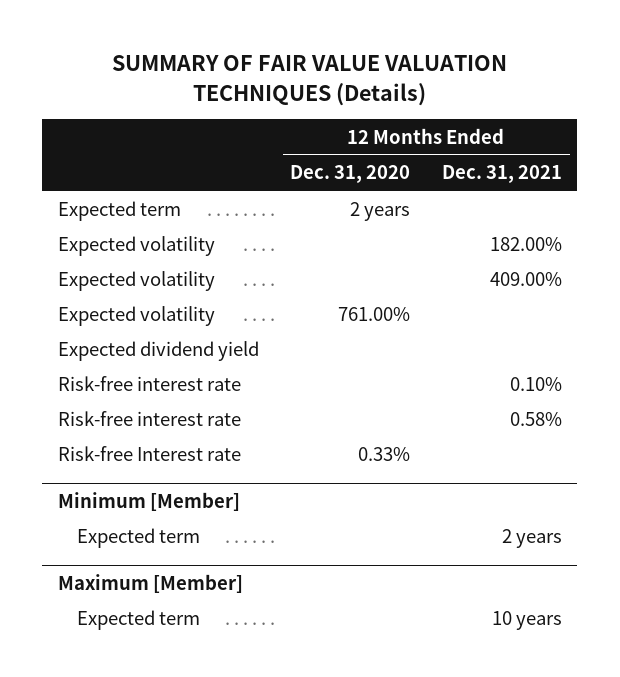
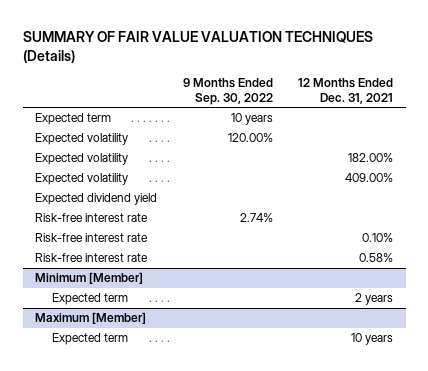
[290,165,411,184] Dec. 31, 2020 -> none
none -> [182,78,273,105] 9 Months Ended Sep. 30, 2022
[58,305,216,326] Expected volatility -> [35,133,129,146] Expected volatility
none -> [35,213,149,223] Risk-free interest rate
[58,445,242,461] Risk-free Interest rate -> none

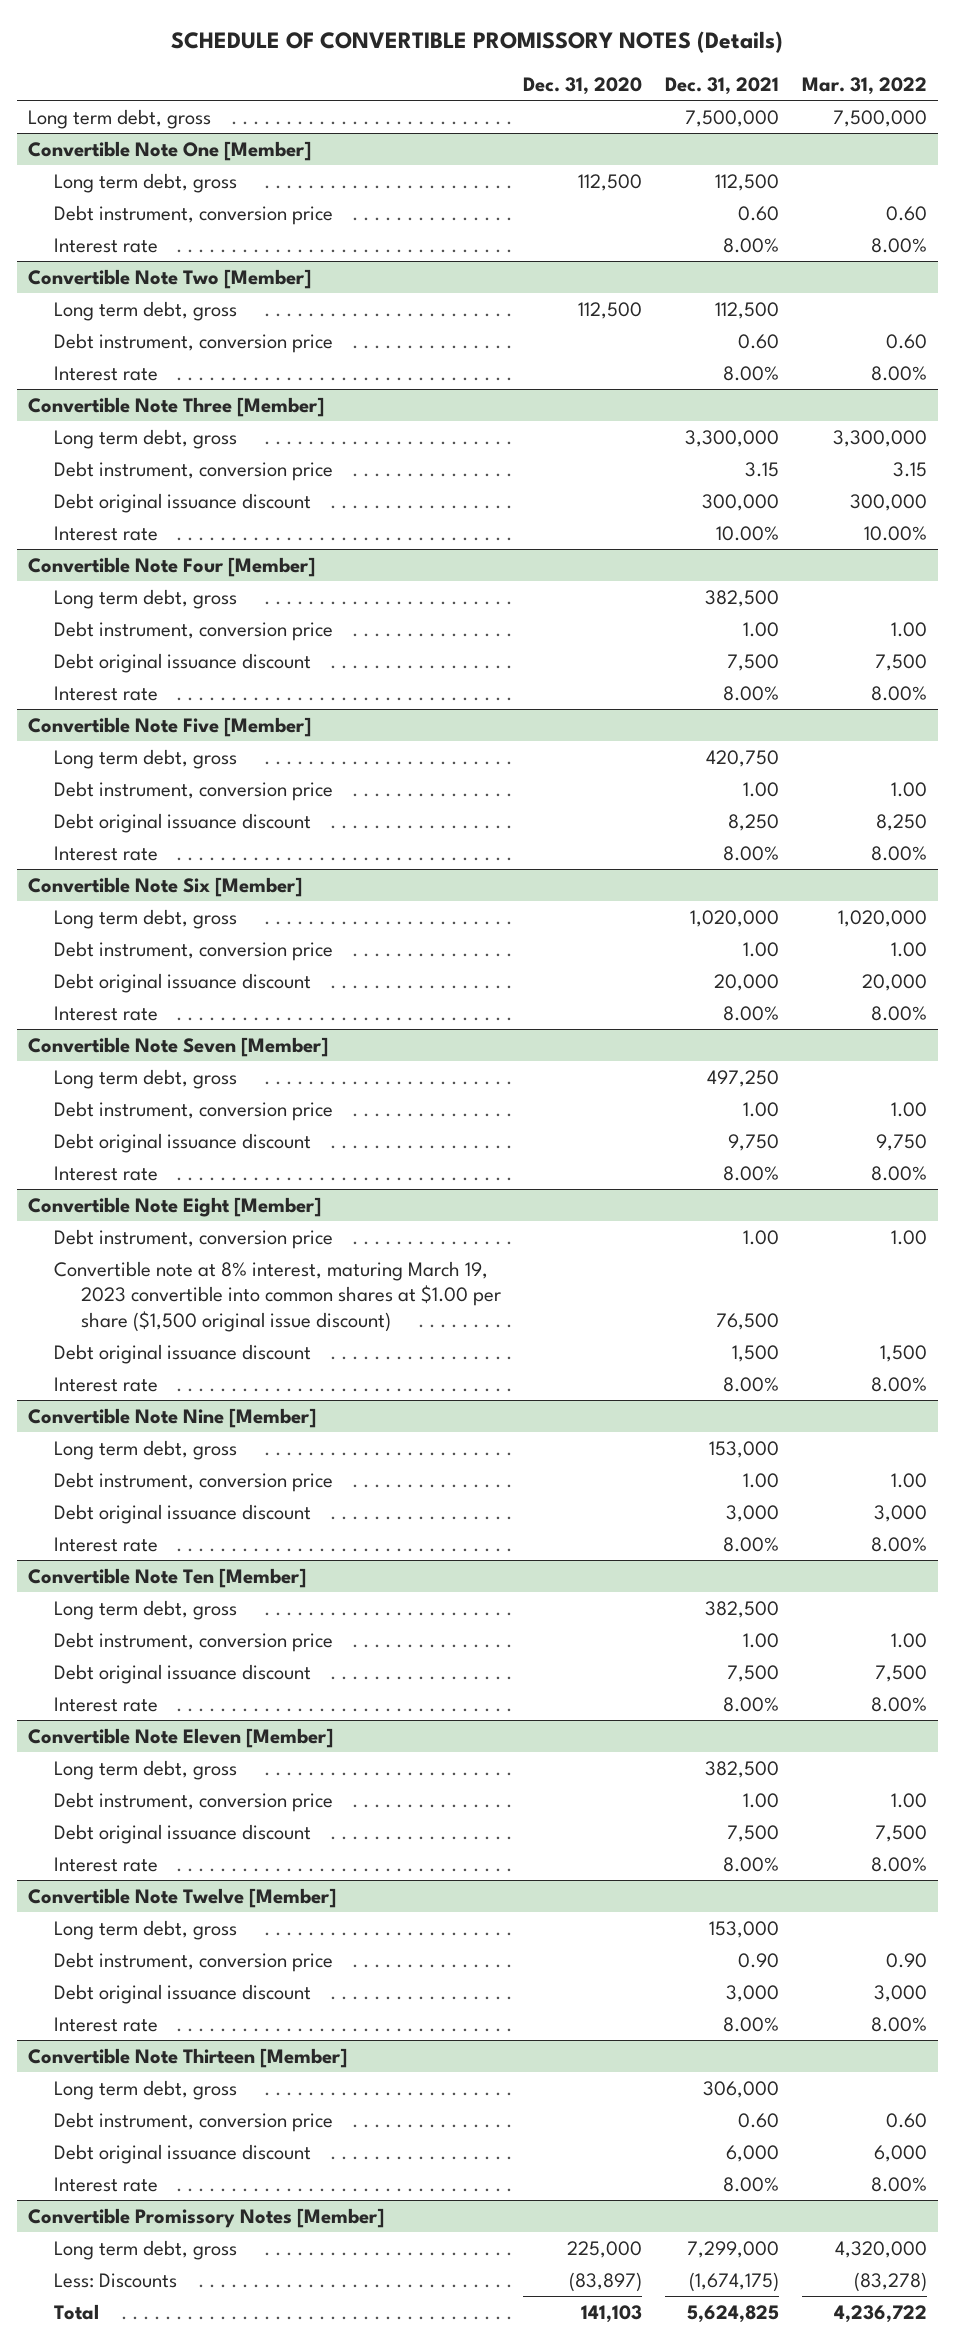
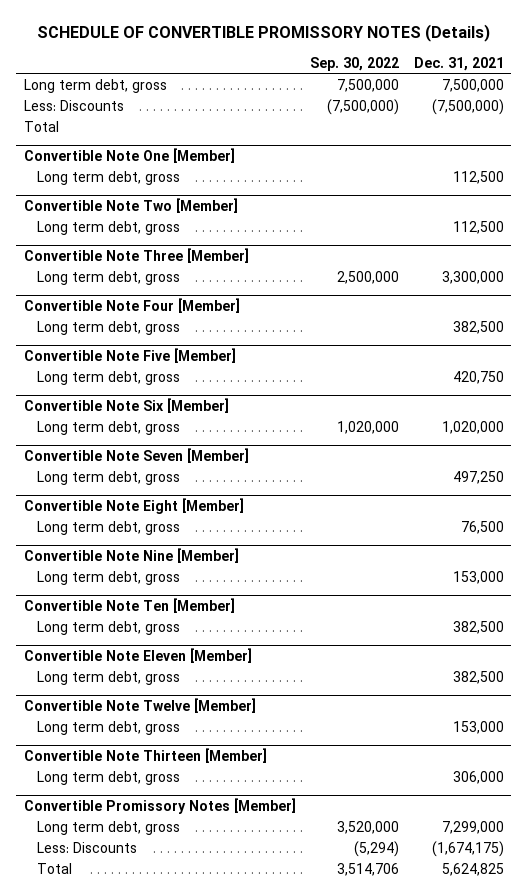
[523,77,643,96] Dec. 31, 2020 -> none
[801,77,927,96] Mar. 31, 2022 -> none
none -> [310,56,400,71] Sep. 30, 2022
none -> [23,99,124,111] Less: Discounts
none -> [23,120,59,132] Total
[54,204,334,225] Debt instrument, conversion price -> none
[54,237,159,253] Interest rate -> none
[54,332,334,353] Debt instrument, conversion price -> none
[54,365,159,381] Interest rate -> none
[54,460,334,481] Debt instrument, conversion price -> none
[54,492,312,513] Debt original issuance discount -> none
[54,525,159,541] Interest rate -> none
[54,620,334,641] Debt instrument, conversion price -> none
[54,652,312,673] Debt original issuance discount -> none
[54,685,159,701] Interest rate -> none
[54,780,334,801] Debt instrument, conversion price -> none
[54,812,312,833] Debt original issuance discount -> none
[54,845,159,861] Interest rate -> none
[54,940,334,961] Debt instrument, conversion price -> none
[54,972,312,993] Debt original issuance discount -> none
[54,1005,159,1021] Interest rate -> none
[54,1100,334,1121] Debt instrument, conversion price -> none
[54,1132,312,1153] Debt original issuance discount -> none
[54,1165,159,1181] Interest rate -> none
[54,1228,334,1249] Debt instrument, conversion price -> none
[54,1343,312,1364] Debt original issuance discount -> none
[54,1376,159,1392] Interest rate -> none
[54,1260,501,1333] Convertible note at 8% interest, maturing March 19, 2023 convertible into common shares at $1.00 per share ($1,500 original issue discount) -> [37,520,181,535] Long term debt, gross
[54,1471,334,1492] Debt instrument, conversion price -> none
[54,1503,312,1524] Debt original issuance discount -> none
[54,1536,159,1552] Interest rate -> none
[54,1631,334,1652] Debt instrument, conversion price -> none
[54,1663,312,1684] Debt original issuance discount -> none
[54,1696,159,1712] Interest rate -> none
[54,1791,334,1812] Debt instrument, conversion price -> none
[54,1823,312,1844] Debt original issuance discount -> none
[54,1856,159,1872] Interest rate -> none
[54,1951,334,1972] Debt instrument, conversion price -> none
[54,1983,312,2004] Debt original issuance discount -> none
[54,2016,159,2032] Interest rate -> none
[54,2111,334,2132] Debt instrument, conversion price -> none
[54,2143,312,2164] Debt original issuance discount -> none
[54,2176,159,2192] Interest rate -> none

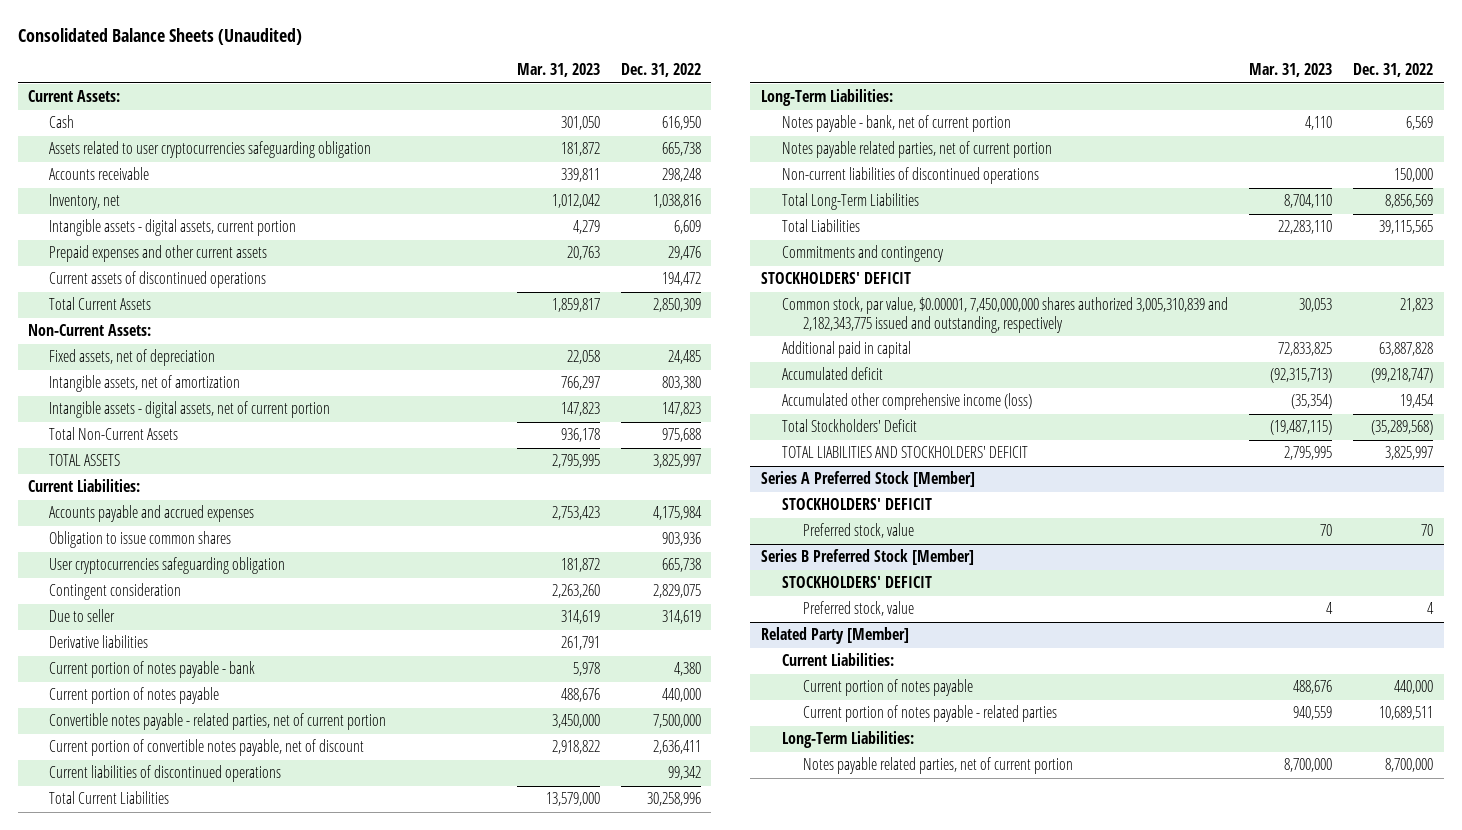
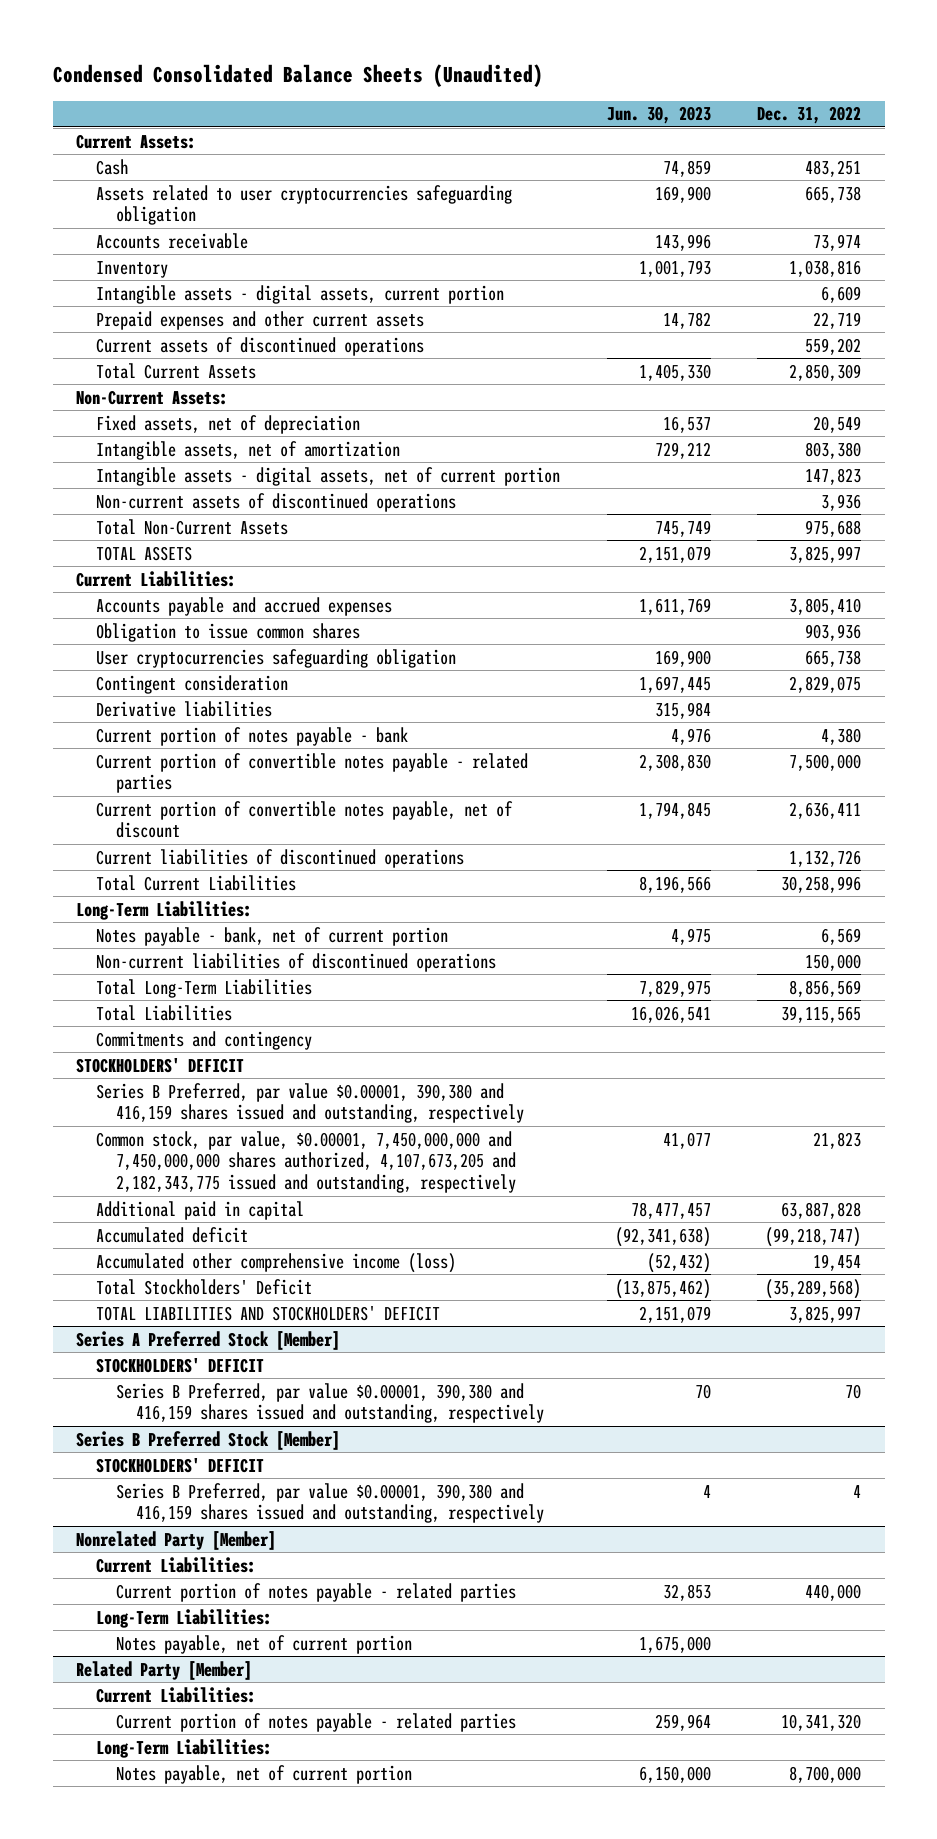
[17,27,302,45] Consolidated Balance Sheets (Unaudited) -> [52,63,543,87] Condensed Consolidated Balance Sheets (Unaudited)
[516,63,600,78] Mar. 31, 2023 -> none
none -> [606,106,711,125] Jun. 30, 2023
[661,116,701,131] 616,950 -> [805,159,862,177] 483,251
[661,168,701,183] 298,248 -> [813,233,862,251] 73,974
[49,194,121,211] Inventory, net -> [96,260,169,278] Inventory
[667,246,701,261] 29,476 -> [813,311,862,329] 22,719
[661,272,701,287] 194,472 -> [805,337,862,355] 559,202
[667,350,701,365] 24,485 -> [813,415,862,433] 20,549
none -> [96,492,457,512] Non-current assets of discontinued operations
[652,506,702,521] 4,175,984 -> [789,597,862,615] 3,805,410
[49,609,116,623] Due to seller -> none
[49,687,220,705] Current portion of notes payable -> none
[49,713,387,731] Convertible notes payable - related parties, net of current portion -> [96,752,529,794] Current portion of convertible notes payable - related parties
[667,766,701,781] 99,342 -> [789,849,862,867] 1,132,726
[782,141,1053,159] Notes payable related parties, net of current portion -> none
none -> [96,1082,525,1124] Series B Preferred, par value $0.00001, 390,380 and 416,159 shares issued and outstanding, respectively
[782,297,1229,334] Common stock, par value, $0.00001, 7,450,000,000 shares authorized 3,005,310,839 and 2,182,343,775 issued and outstanding, respectively -> [96,1130,517,1194] Common stock, par value, $0.00001, 7,450,000,000 and 7,450,000,000 shares authorized, 4,107,673,205 and 2,182,343,775 issued and outstanding, respectively
[803,523,915,539] Preferred stock, value -> [116,1382,545,1424] Series B Preferred, par value $0.00001, 390,380 and 416,159 shares issued and outstanding, respectively
[803,601,915,617] Preferred stock, value -> [116,1482,545,1524] Series B Preferred, par value $0.00001, 390,380 and 416,159 shares issued and outstanding, respectively
none -> [76,1530,277,1550] Nonrelated Party [Member]
none -> [96,1556,257,1573] Current Liabilities:
none -> [116,1582,517,1602] Current portion of notes payable - related parties
none -> [96,1608,273,1628] Long-Term Liabilities:
none -> [116,1634,413,1654] Notes payable, net of current portion
[803,679,974,697] Current portion of notes payable -> none
[1379,706,1434,721] 10,689,511 -> [781,1713,862,1731] 10,341,320
[803,757,1074,775] Notes payable related parties, net of current portion -> [116,1764,413,1784] Notes payable, net of current portion

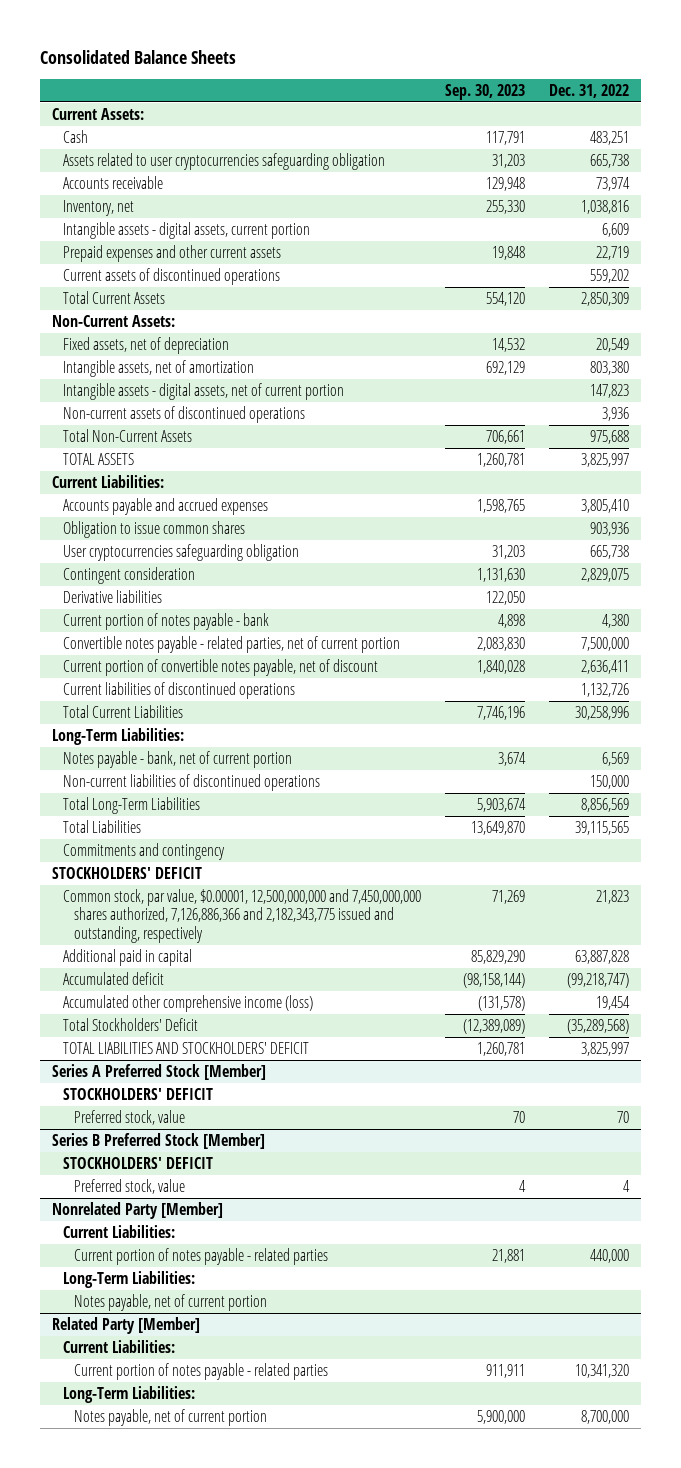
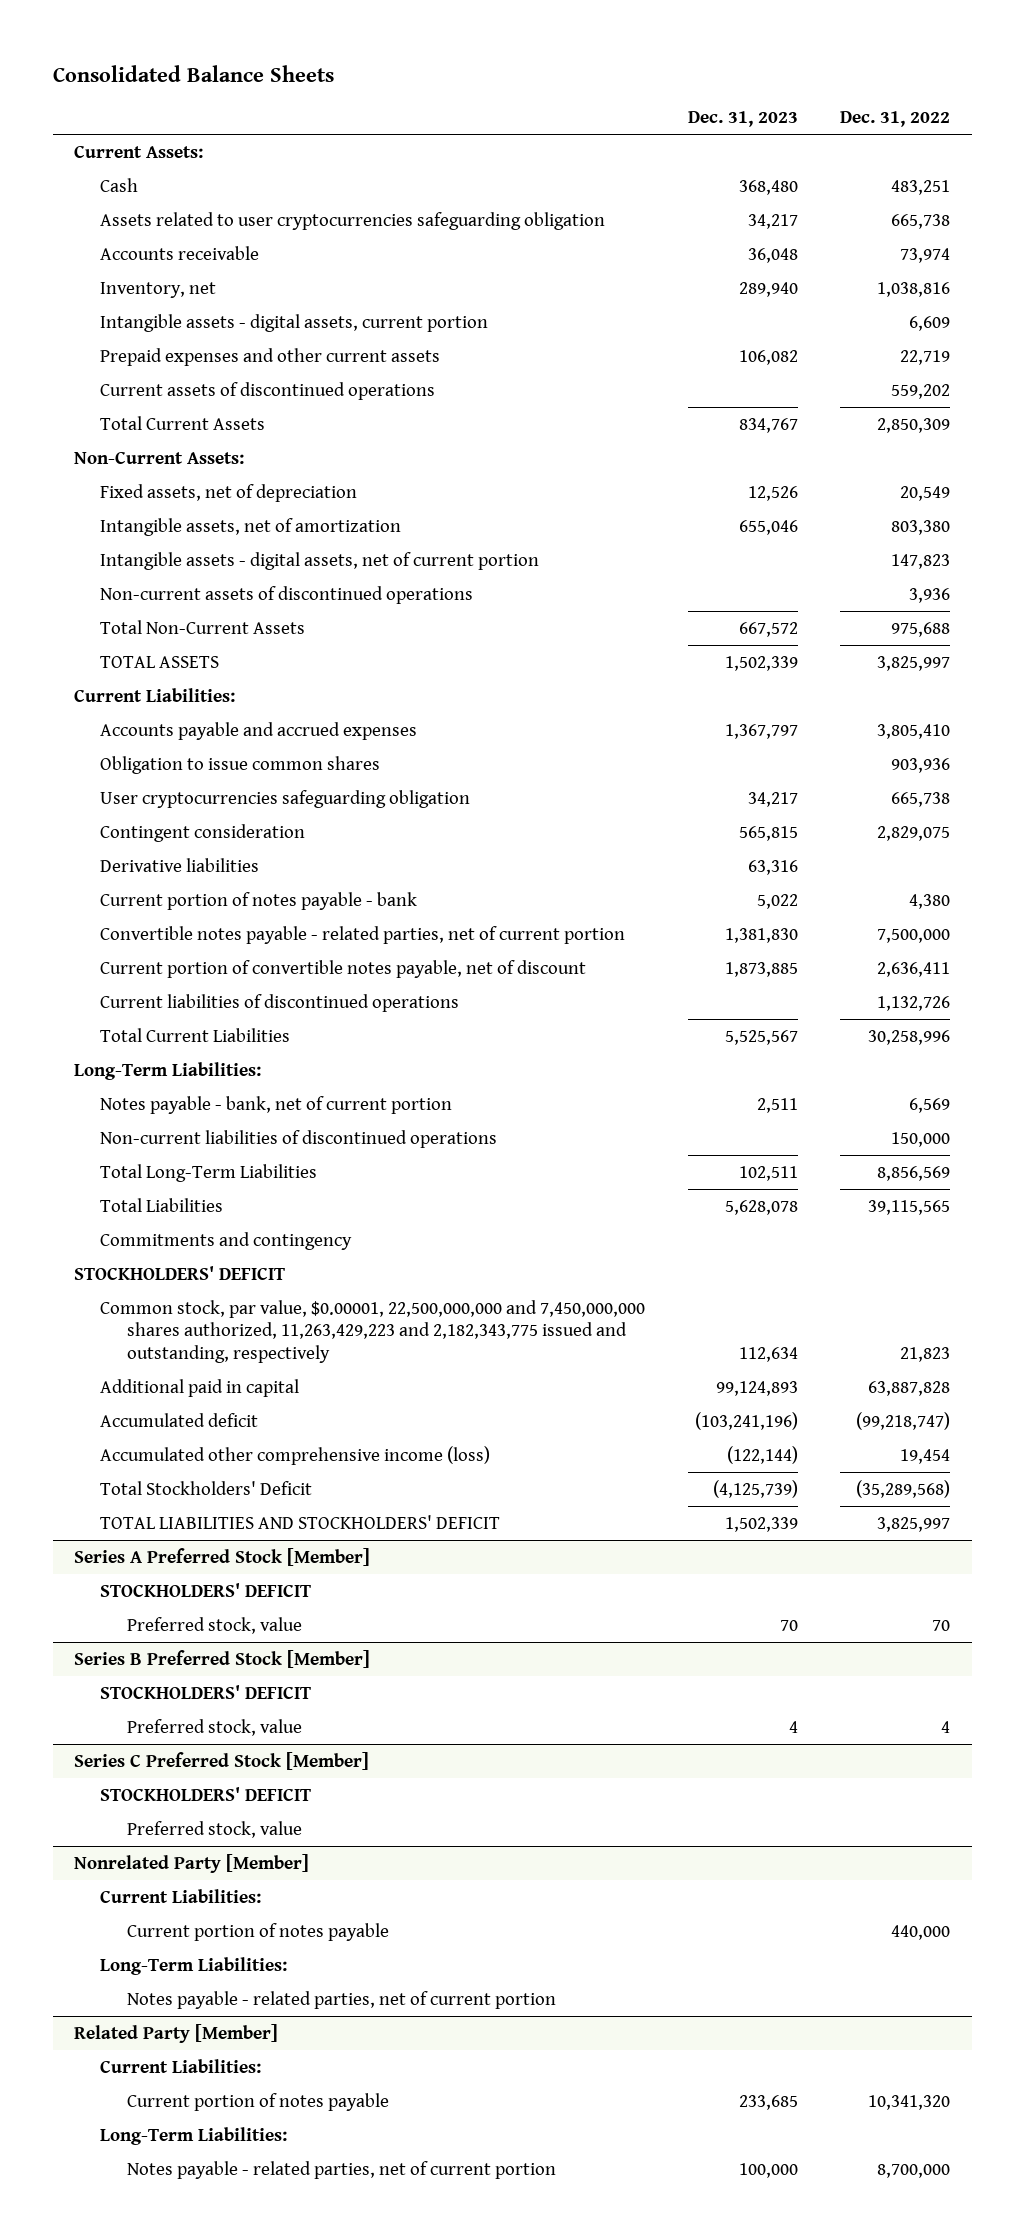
[445,83,526,100] Sep. 30, 2023 -> none
none -> [687,111,798,128] Dec. 31, 2023
[63,888,422,943] Common stock, par value, $0.00001, 12,500,000,000 and 7,450,000,000 shares authorized, 7,126,886,366 and 2,182,343,775 issued and outstanding, respectively -> [100,1299,646,1363] Common stock, par value, $0.00001, 22,500,000,000 and 7,450,000,000 shares authorized, 11,263,429,223 and 2,182,343,775 issued and outstanding, respectively
none -> [73,1751,369,1770] Series C Preferred Stock [Member]
none -> [100,1786,312,1801] STOCKHOLDERS' DEFICIT
none -> [127,1820,303,1838] Preferred stock, value
[74,1247,329,1265] Current portion of notes payable - related parties -> [127,1922,390,1941] Current portion of notes payable
[74,1293,268,1311] Notes payable, net of current portion -> [127,1990,557,2009] Notes payable - related parties, net of current portion
[74,1362,329,1380] Current portion of notes payable - related parties -> [127,2092,390,2111] Current portion of notes payable
[74,1408,268,1426] Notes payable, net of current portion -> [127,2160,557,2179] Notes payable - related parties, net of current portion

